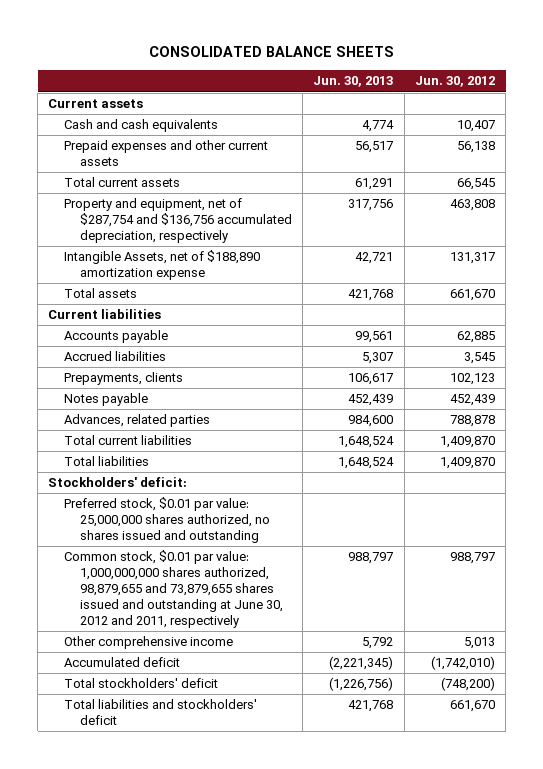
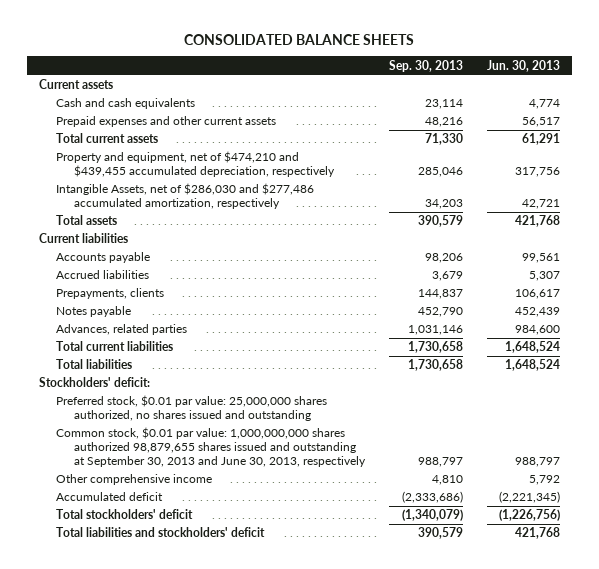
[414,76,495,88] Jun. 30, 2012 -> none
none -> [388,59,463,72] Sep. 30, 2013
[63,198,292,244] Property and equipment, net of $287,754 and $136,756 accumulated depreciation, respectively -> [56,151,335,178] Property and equipment, net of $474,210 and $439,455 accumulated depreciation, respectively
[63,250,260,281] Intangible Assets, net of $188,890 amortization expense -> [56,183,315,210] Intangible Assets, net of $286,030 and $277,486 accumulated amortization, respectively
[63,550,283,628] Common stock, $0.01 par value: 1,000,000,000 shares authorized, 98,879,655 and 73,879,655 shares issued and outstanding at June 30, 2012 and 2011, respectively -> [56,427,366,468] Common stock, $0.01 par value: 1,000,000,000 shares authorized 98,879,655 shares issued and outstanding at September 30, 2013 and June 30, 2013, respectively

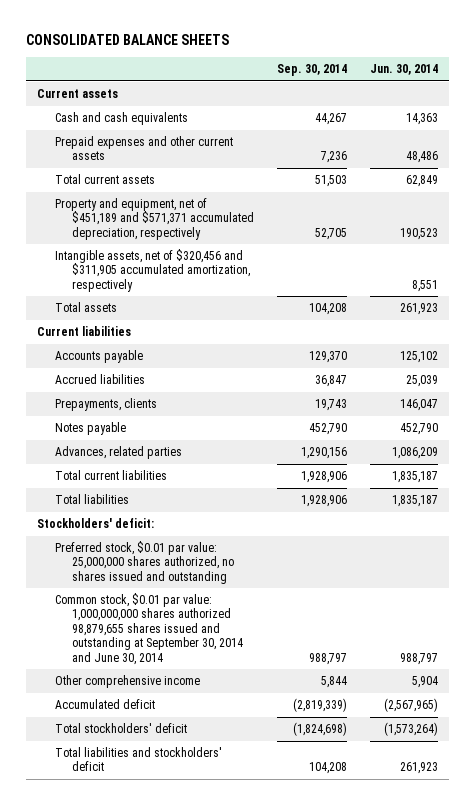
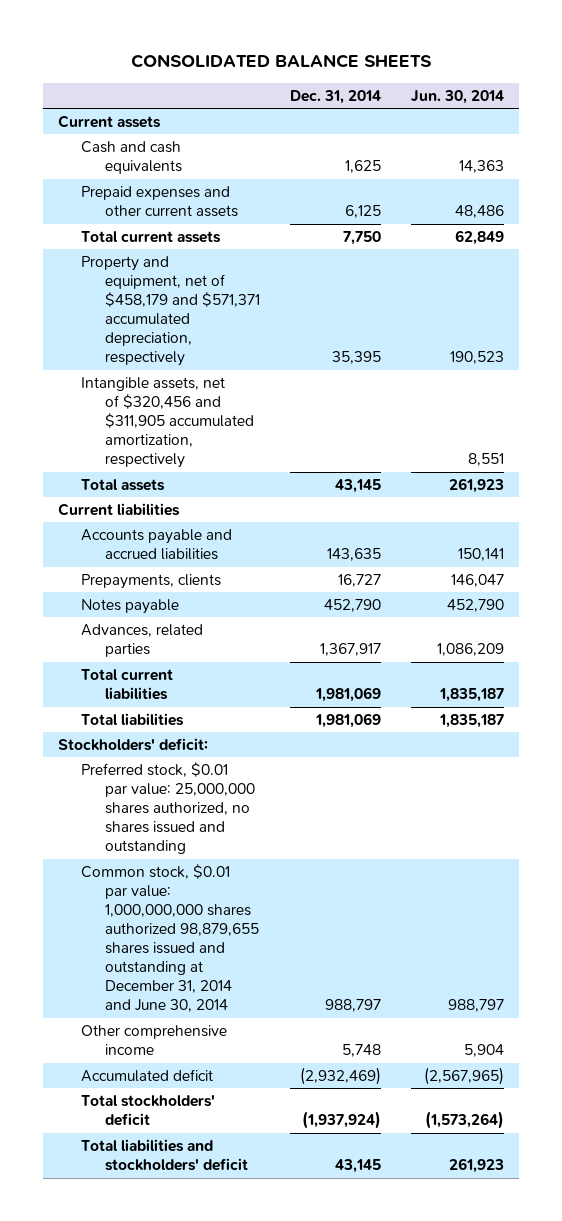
[277,64,348,77] Sep. 30, 2014 -> none
none -> [289,89,381,104] Dec. 31, 2014
[54,198,255,240] Property and equipment, net of $451,189 and $571,371 accumulated depreciation, respectively -> [81,256,260,367] Property and equipment, net of $458,179 and $571,371 accumulated depreciation, respectively
[54,350,143,364] Accounts payable -> none
[54,374,145,385] Accrued liabilities -> none
none -> [81,529,233,561] Accounts payable and accrued liabilities
[54,593,244,665] Common stock, $0.01 par value: 1,000,000,000 shares authorized 98,879,655 shares issued and outstanding at September 30, 2014 and June 30, 2014 -> [81,864,259,1013] Common stock, $0.01 par value: 1,000,000,000 shares authorized 98,879,655 shares issued and outstanding at December 31, 2014 and June 30, 2014

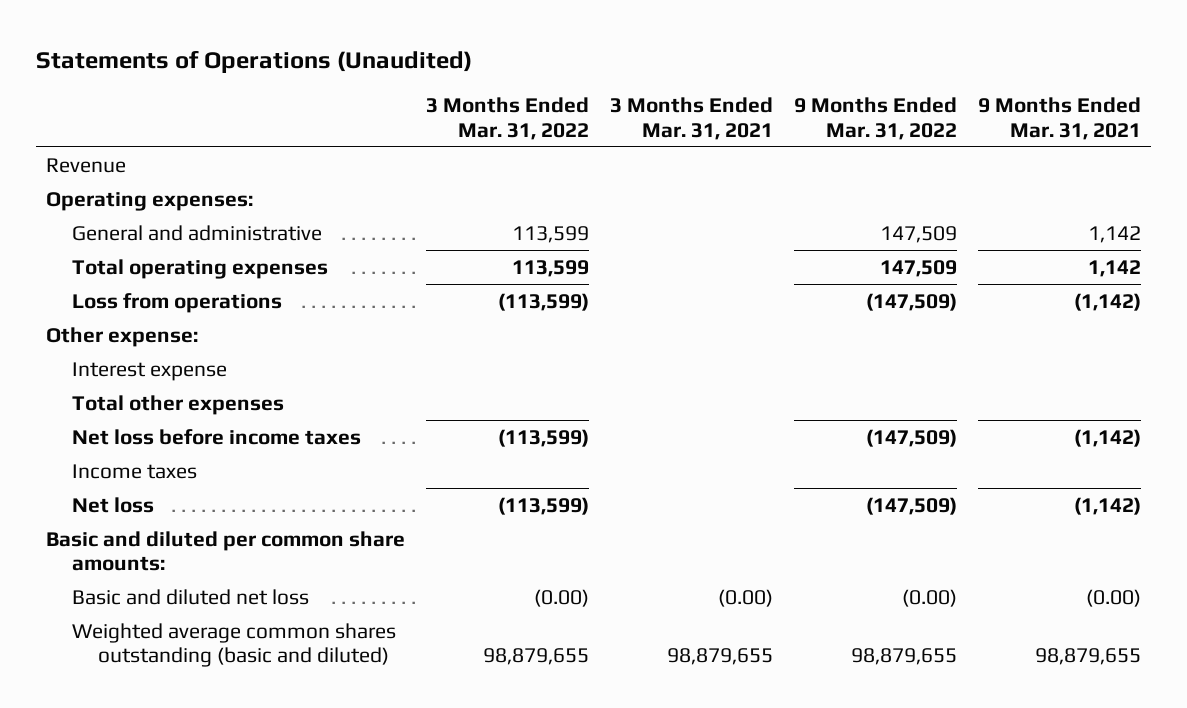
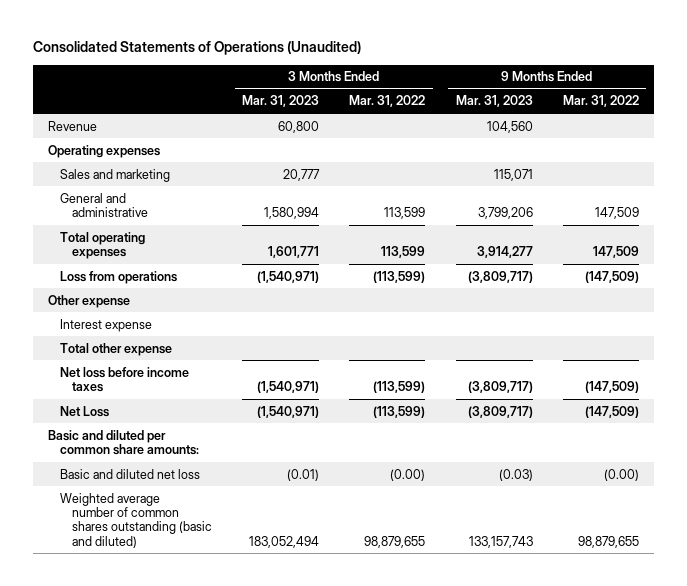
[35,50,472,74] Statements of Operations (Unaudited) -> [32,41,361,56] Consolidated Statements of Operations (Unaudited)
[609,97,773,140] 3 Months Ended Mar. 31, 2021 -> none
[977,97,1141,140] 9 Months Ended Mar. 31, 2021 -> none
none -> [242,95,320,108] Mar. 31, 2023
none -> [455,95,533,108] Mar. 31, 2023
[46,191,254,211] Operating expenses: -> [48,144,161,158] Operating expenses
none -> [60,168,171,182] Sales and marketing
[46,326,199,347] Other expense: -> [48,294,131,308] Other expense
[72,394,285,415] Total other expenses -> [60,342,173,356] Total other expense
[72,463,198,479] Income taxes -> none
[72,496,155,513] Net loss -> [60,405,110,417] Net Loss
[72,622,397,667] Weighted average common shares outstanding (basic and diluted) -> [60,492,213,548] Weighted average number of common shares outstanding (basic and diluted)

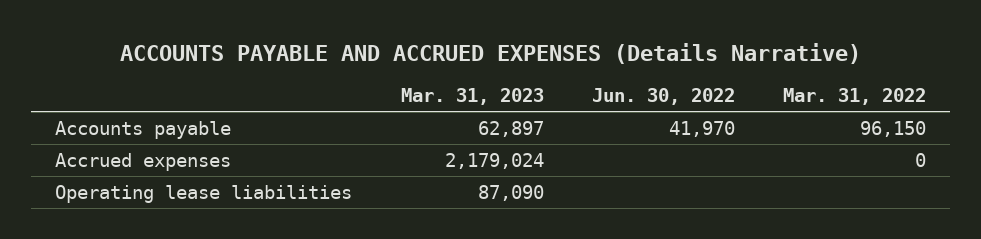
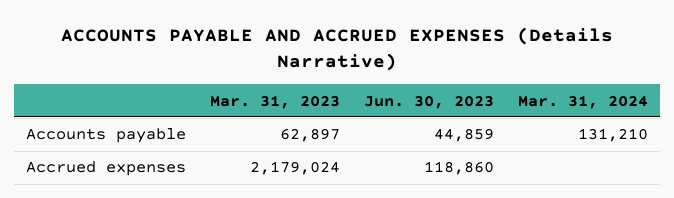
[591,88,735,106] Jun. 30, 2022 -> none
[783,88,927,106] Mar. 31, 2022 -> none
none -> [364,94,495,109] Jun. 30, 2023
none -> [518,94,649,109] Mar. 31, 2024
[55,184,353,203] Operating lease liabilities -> none

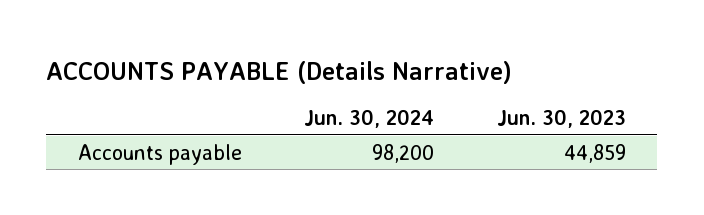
[61,26,614,72] ACCOUNTS PAYABLE AND ACCRUED EXPENSES (Details Narrative) -> [46,60,513,84] ACCOUNTS PAYABLE (Details Narrative)
[210,94,341,109] Mar. 31, 2023 -> none
[518,94,649,109] Mar. 31, 2024 -> none
none -> [304,109,435,129] Jun. 30, 2024
[26,161,187,177] Accrued expenses -> none

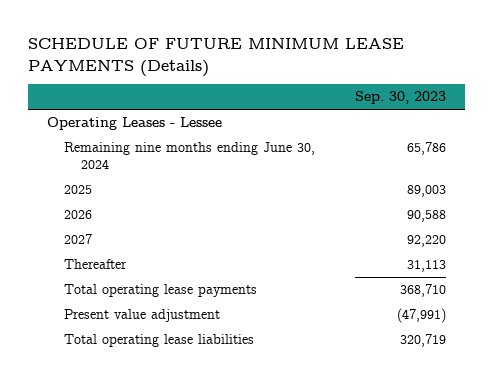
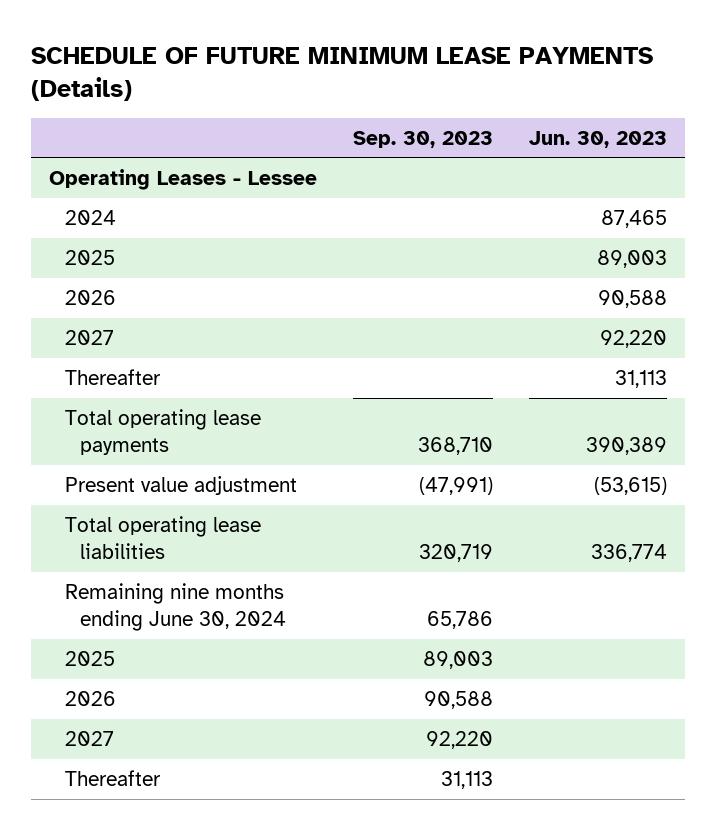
none -> [528,130,667,148] Jun. 30, 2023
none -> [64,209,116,225] 2024
none -> [64,249,115,265] 2025
none -> [64,289,116,305] 2026
none -> [64,329,114,345] 2027
none -> [64,368,161,385] Thereafter
[64,284,258,298] Total operating lease payments -> [64,408,261,456] Total operating lease payments
[64,309,221,323] Present value adjustment -> [64,475,297,495] Present value adjustment
[64,334,255,348] Total operating lease liabilities -> [64,515,261,560] Total operating lease liabilities

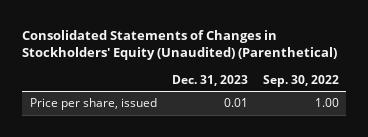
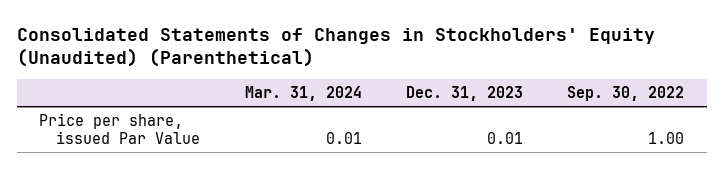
none -> [244,86,362,102] Mar. 31, 2024
[29,98,157,111] Price per share, issued -> [39,112,201,145] Price per share, issued Par Value

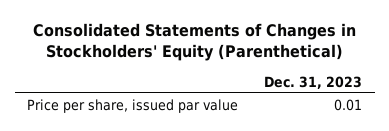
[17,27,656,68] Consolidated Statements of Changes in Stockholders' Equity (Unaudited) (Parenthetical) -> [32,22,356,61] Consolidated Statements of Changes in Stockholders' Equity (Parenthetical)
[244,86,362,102] Mar. 31, 2024 -> none
[567,86,685,102] Sep. 30, 2022 -> none
[39,112,201,145] Price per share, issued Par Value -> [27,98,239,113] Price per share, issued par value

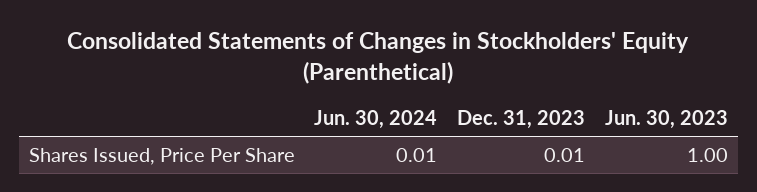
none -> [314,110,438,130] Jun. 30, 2024
none -> [605,110,729,130] Jun. 30, 2023
[27,98,239,113] Price per share, issued par value -> [28,148,295,166] Shares Issued, Price Per Share

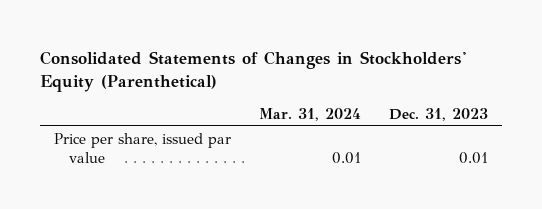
[314,110,438,130] Jun. 30, 2024 -> none
[605,110,729,130] Jun. 30, 2023 -> none
none -> [259,108,362,122] Mar. 31, 2024
[28,148,295,166] Shares Issued, Price Per Share -> [54,133,232,163] Price per share, issued par value

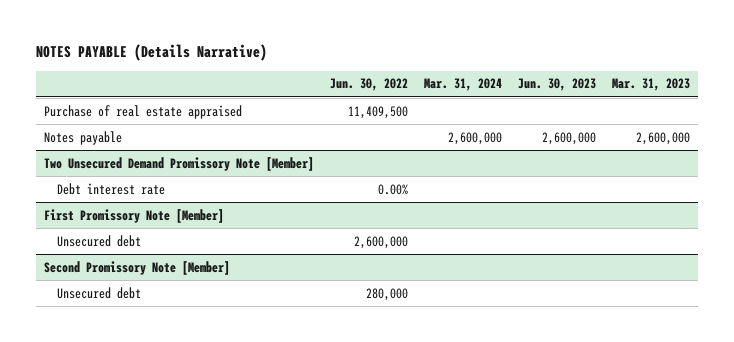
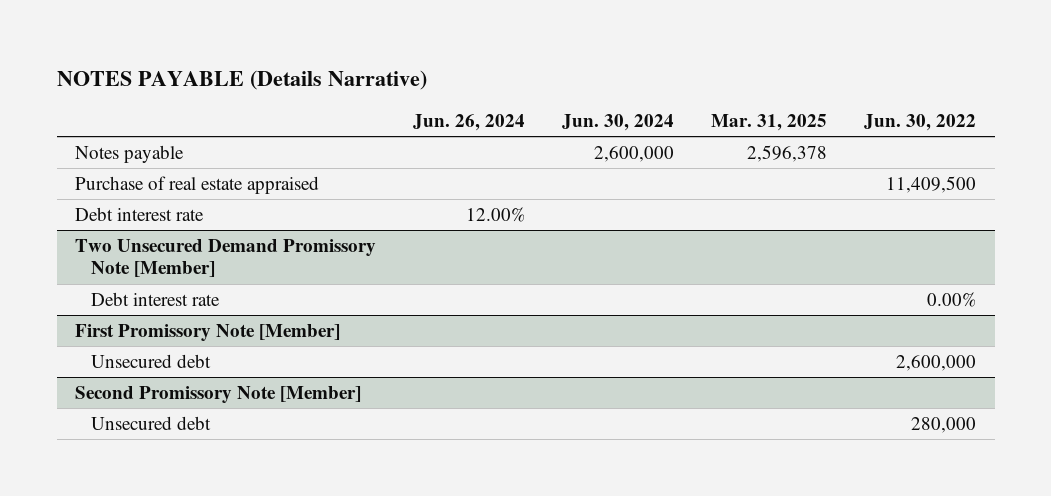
[423,78,502,92] Mar. 31, 2024 -> none
[518,78,597,92] Jun. 30, 2023 -> none
[612,78,691,92] Mar. 31, 2023 -> none
none -> [413,113,526,131] Jun. 26, 2024
none -> [562,113,675,131] Jun. 30, 2024
none -> [711,113,828,131] Mar. 31, 2025
[43,104,242,119] Purchase of real estate appraised -> [75,175,320,194] Purchase of real estate appraised
none -> [75,206,205,221] Debt interest rate

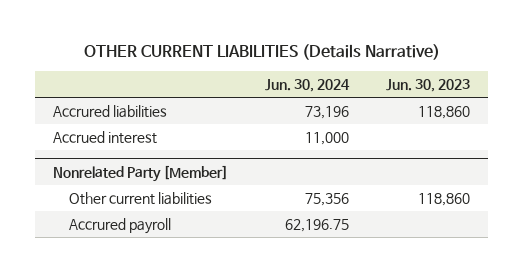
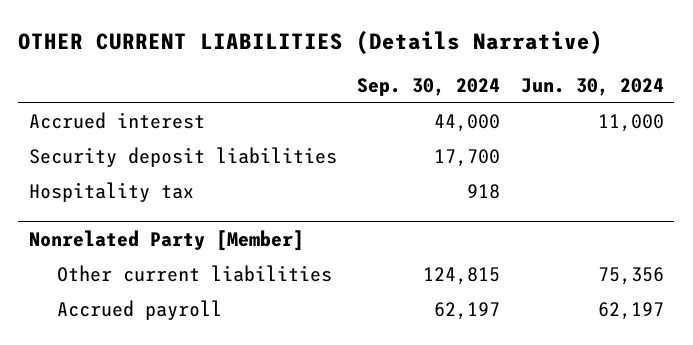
[385,79,470,93] Jun. 30, 2023 -> none
none -> [357,78,501,97] Sep. 30, 2024
[53,105,168,119] Accrured liabilities -> none
none -> [28,147,337,168] Security deposit liabilities
none -> [28,182,194,203] Hospitality tax
[68,218,171,235] Accrured payroll -> [56,300,222,321] Accrued payroll
[285,219,350,233] 62,196.75 -> [598,302,665,321] 62,197

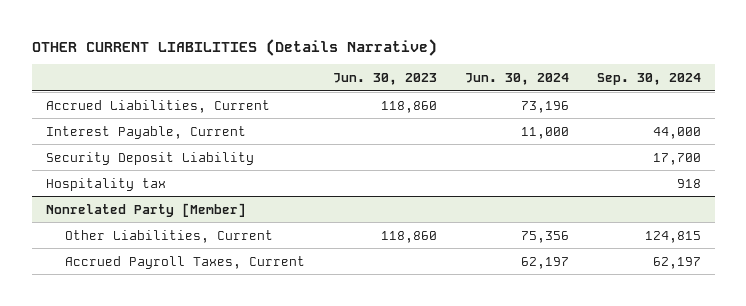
none -> [332,73,437,86] Jun. 30, 2023
none -> [45,99,270,113] Accrued Liabilities, Current
[28,112,205,130] Accrued interest -> [45,125,246,139] Interest Payable, Current
[28,147,337,168] Security deposit liabilities -> [45,151,254,165] Security Deposit Liability
[56,265,332,283] Other current liabilities -> [64,229,273,243] Other Liabilities, Current
[56,300,222,321] Accrued payroll -> [64,255,305,269] Accrued Payroll Taxes, Current

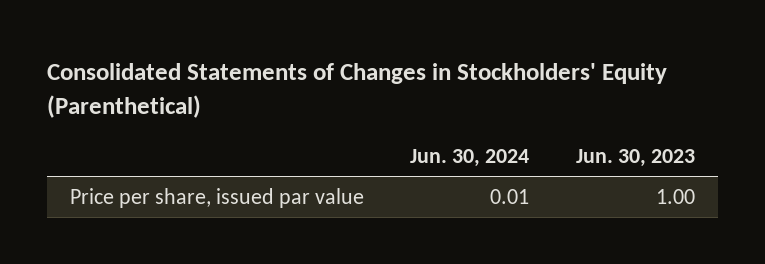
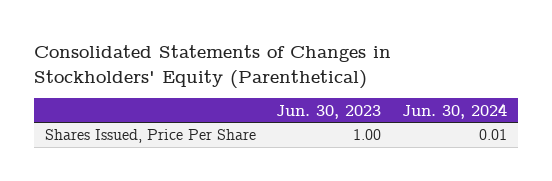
[69,188,364,209] Price per share, issued par value -> [44,129,256,144] Shares Issued, Price Per Share

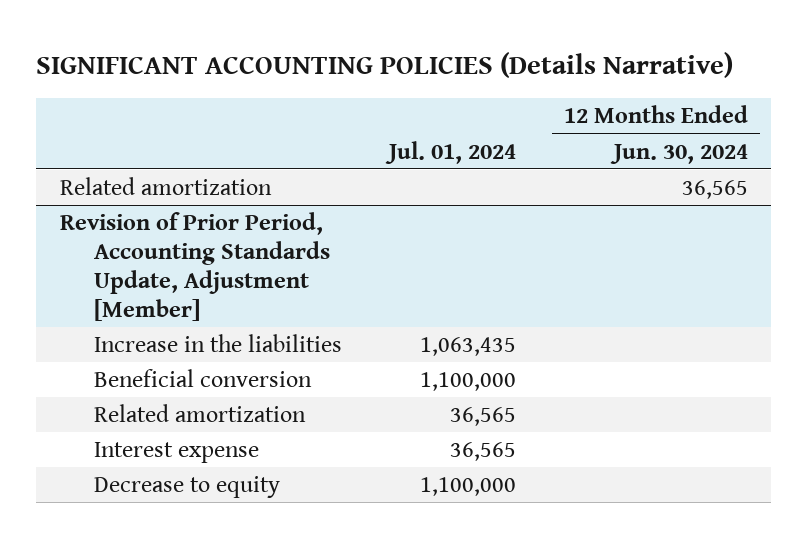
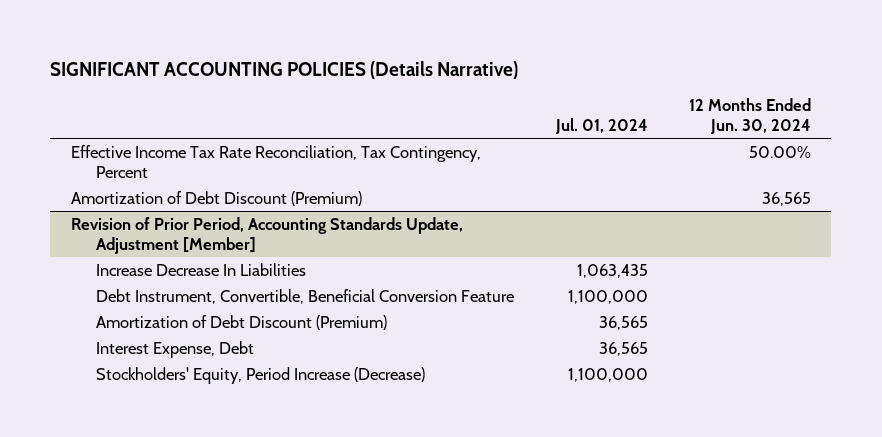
none -> [70,144,481,178] Effective Income Tax Rate Reconciliation, Tax Contingency, Percent
[59,177,272,196] Related amortization -> [70,190,362,206] Amortization of Debt Discount (Premium)
[94,334,343,353] Increase in the liabilities -> [96,262,307,276] Increase Decrease In Liabilities
[94,369,313,388] Beneficial conversion -> [96,288,515,304] Debt Instrument, Convertible, Beneficial Conversion Feature
[94,404,307,423] Related amortization -> [96,314,388,330] Amortization of Debt Discount (Premium)
[94,442,260,464] Interest expense -> [96,340,255,358] Interest Expense, Debt
[94,476,281,499] Decrease to equity -> [96,366,426,384] Stockholders' Equity, Period Increase (Decrease)

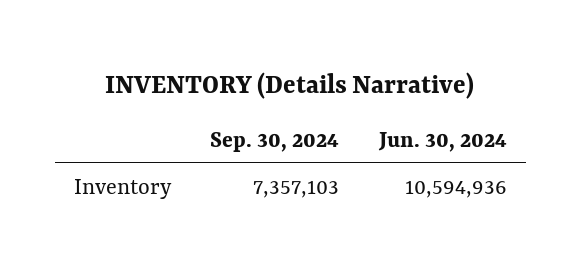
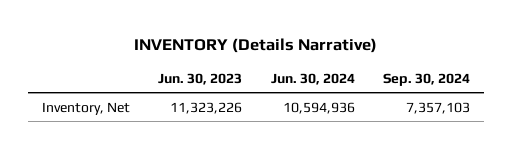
none -> [158,72,243,85] Jun. 30, 2023
[74,178,173,199] Inventory -> [42,101,131,115] Inventory, Net

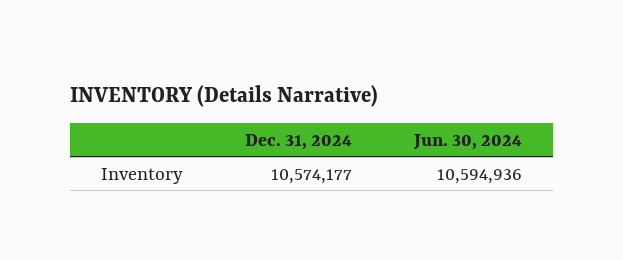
[158,72,243,85] Jun. 30, 2023 -> none
[383,72,471,86] Sep. 30, 2024 -> none
none -> [244,133,352,150] Dec. 31, 2024
[42,101,131,115] Inventory, Net -> [100,167,183,184] Inventory

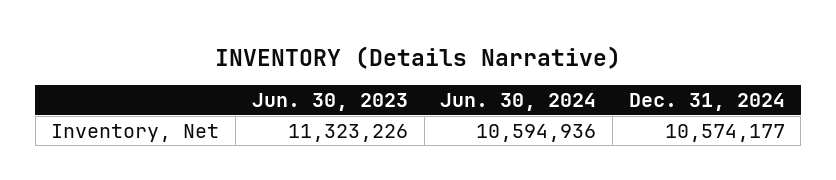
none -> [251,92,408,111] Jun. 30, 2023
[100,167,183,184] Inventory -> [51,123,220,142] Inventory, Net

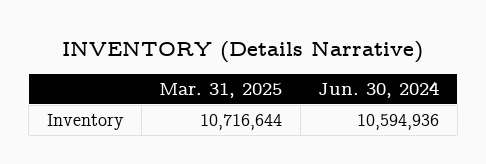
[251,92,408,111] Jun. 30, 2023 -> none
[628,92,785,111] Dec. 31, 2024 -> none
none -> [159,82,283,98] Mar. 31, 2025
[51,123,220,142] Inventory, Net -> [46,113,124,130] Inventory

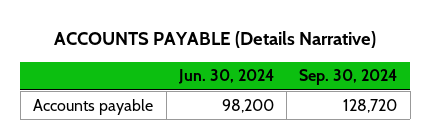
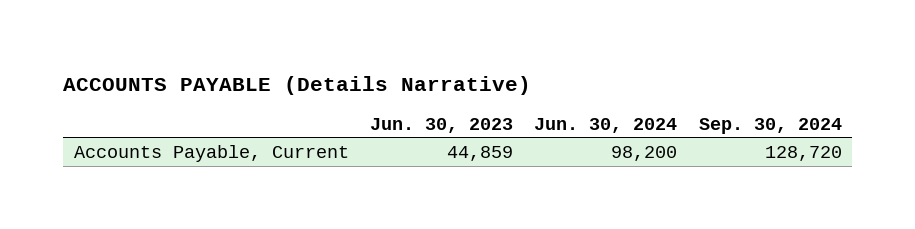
none -> [370,117,514,133] Jun. 30, 2023
[33,98,154,115] Accounts payable -> [73,144,349,162] Accounts Payable, Current

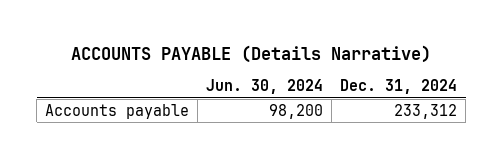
[370,117,514,133] Jun. 30, 2023 -> none
[698,117,842,134] Sep. 30, 2024 -> none
none -> [340,79,458,95] Dec. 31, 2024
[73,144,349,162] Accounts Payable, Current -> [45,103,190,119] Accounts payable

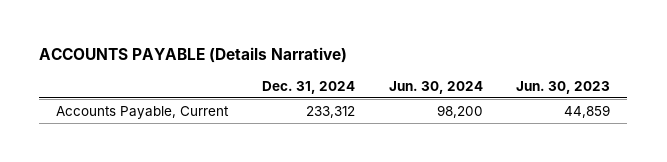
none -> [516,80,611,94] Jun. 30, 2023
[45,103,190,119] Accounts payable -> [56,105,230,119] Accounts Payable, Current

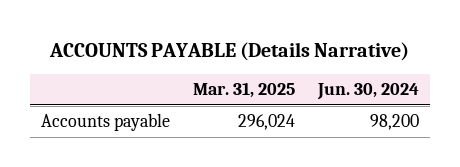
[261,80,355,94] Dec. 31, 2024 -> none
[516,80,611,94] Jun. 30, 2023 -> none
none -> [193,82,296,99] Mar. 31, 2025
[56,105,230,119] Accounts Payable, Current -> [41,113,171,132] Accounts payable

